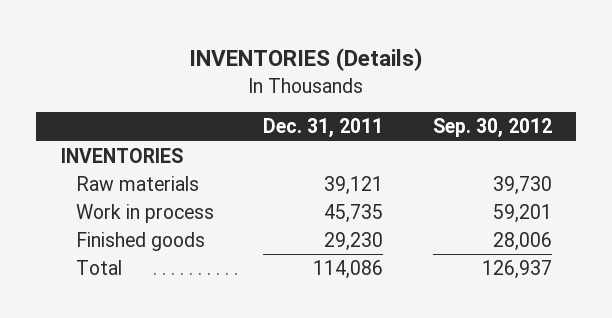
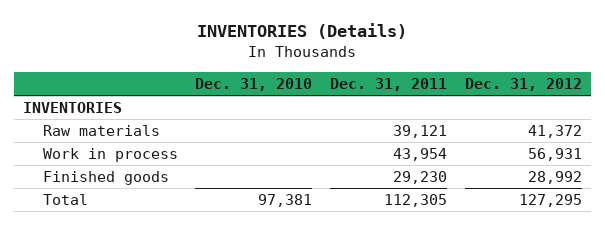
[432,118,552,139] Sep. 30, 2012 -> none
none -> [195,78,313,92] Dec. 31, 2010
none -> [465,78,583,92] Dec. 31, 2012
[324,204,384,224] 45,735 -> [393,148,448,162] 43,954
[313,260,384,280] 114,086 -> [384,194,448,208] 112,305

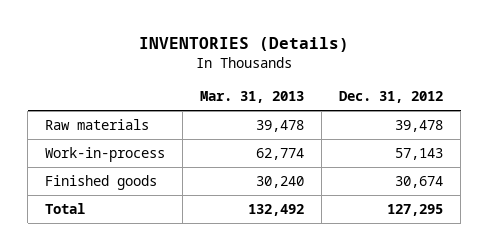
[195,78,313,92] Dec. 31, 2010 -> none
[330,78,448,92] Dec. 31, 2011 -> none
none -> [200,91,305,104] Mar. 31, 2013
[22,102,122,114] INVENTORIES -> none
[528,125,583,139] 41,372 -> [395,119,444,132] 39,478
[42,148,178,163] Work in process -> [45,146,166,162] Work-in-process
[528,148,583,162] 56,931 -> [395,147,444,160] 57,143
[528,171,583,185] 28,992 -> [395,175,444,188] 30,674

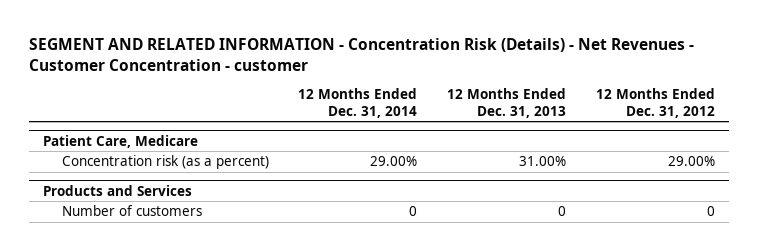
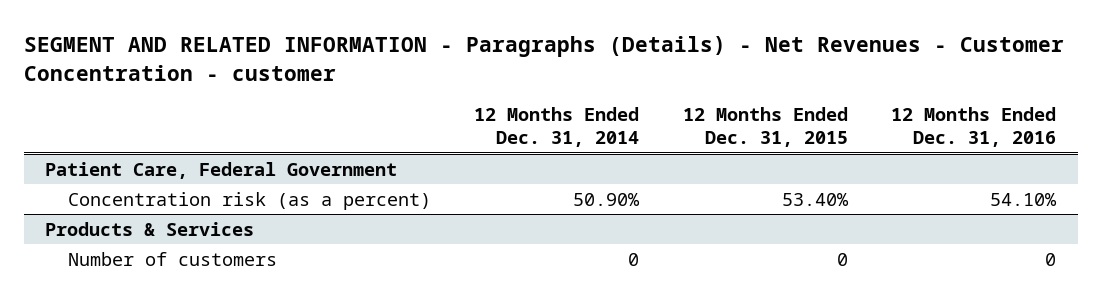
[28,37,694,71] SEGMENT AND RELATED INFORMATION - Concentration Risk (Details) - Net Revenues - Customer Concentration - customer -> [23,36,1064,81] SEGMENT AND RELATED INFORMATION - Paragraphs (Details) - Net Revenues - Customer Concentration - customer
[446,88,566,118] 12 Months Ended Dec. 31, 2013 -> none
[595,88,715,118] 12 Months Ended Dec. 31, 2012 -> none
none -> [682,106,848,148] 12 Months Ended Dec. 31, 2015
none -> [891,106,1057,148] 12 Months Ended Dec. 31, 2016
[43,134,199,148] Patient Care, Medicare -> none
none -> [45,161,398,179] Patient Care, Federal Government
[370,156,418,167] 29.00% -> [573,192,641,206] 50.90%
[43,184,193,196] Products and Services -> [45,221,255,236] Products & Services

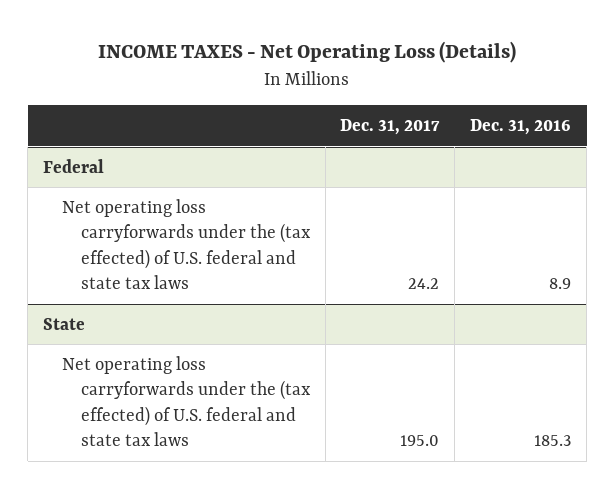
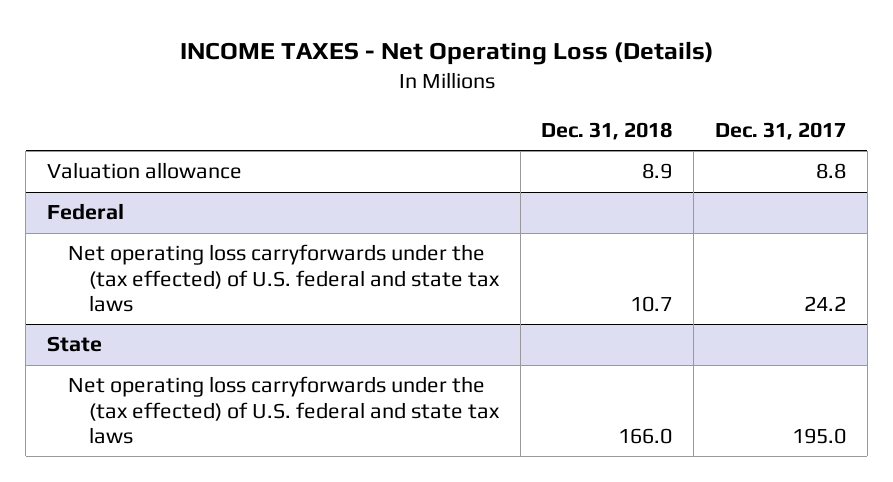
[470,118,572,135] Dec. 31, 2016 -> none
none -> [541,121,673,140] Dec. 31, 2018
none -> [47,162,243,180] Valuation allowance

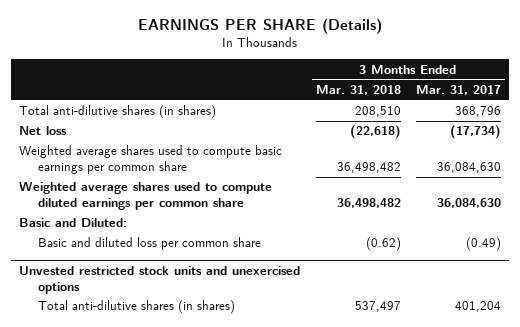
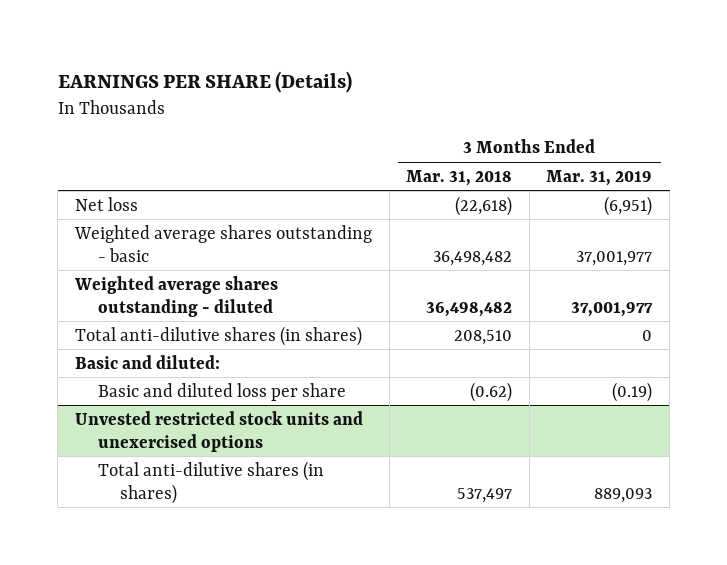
[416,85,502,96] Mar. 31, 2017 -> none
none -> [546,169,653,186] Mar. 31, 2019
[18,145,282,174] Weighted average shares used to compute basic earnings per common share -> [73,224,372,262] Weighted average shares outstanding - basic
[18,182,272,210] Weighted average shares used to compute diluted earnings per common share -> [73,275,278,317] Weighted average shares outstanding - diluted
[18,105,216,120] Total anti-dilutive shares (in shares) -> [74,325,362,346] Total anti-dilutive shares (in shares)
[18,218,127,228] Basic and Diluted: -> [74,354,220,369] Basic and diluted:
[38,237,262,251] Basic and diluted loss per common share -> [97,382,346,401] Basic and diluted loss per share

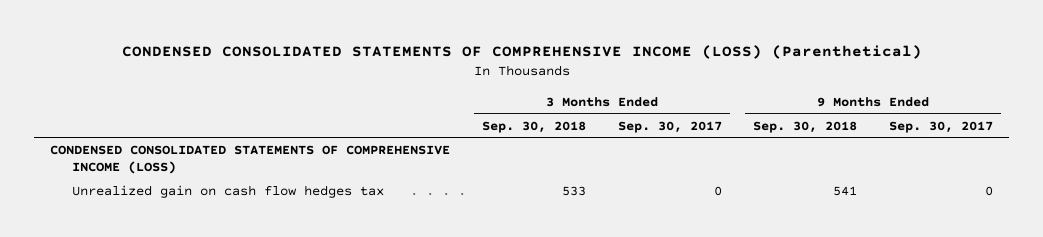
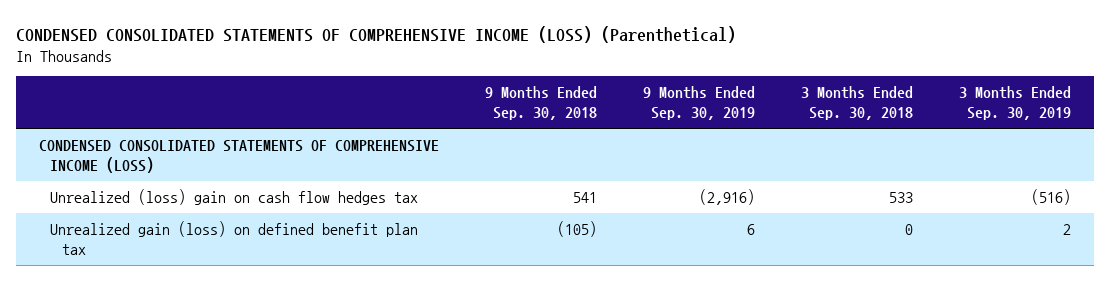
[617,120,722,133] Sep. 30, 2017 -> none
[889,120,994,133] Sep. 30, 2017 -> none
none -> [642,85,755,120] 9 Months Ended Sep. 30, 2019
none -> [959,85,1072,120] 3 Months Ended Sep. 30, 2019
[71,185,384,199] Unrealized gain on cash flow hedges tax -> [50,188,419,205] Unrealized (loss) gain on cash flow hedges tax
none -> [50,220,419,255] Unrealized gain (loss) on defined benefit plan tax

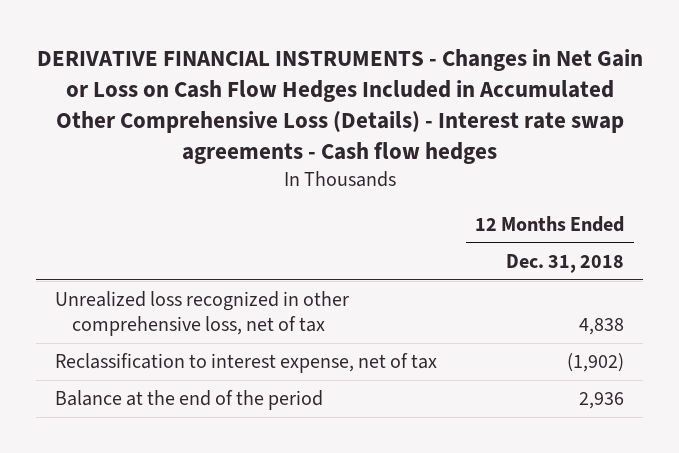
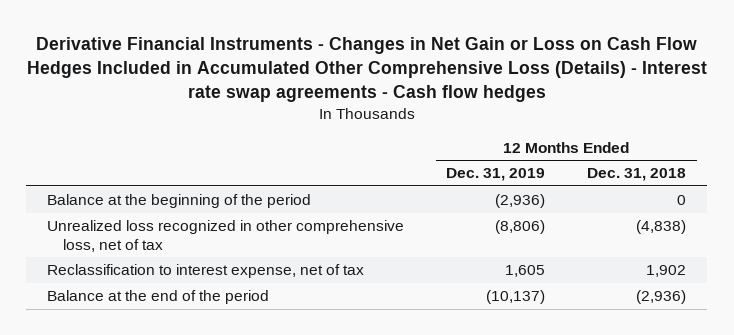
[36,49,643,165] DERIVATIVE FINANCIAL INSTRUMENTS - Changes in Net Gain or Loss on Cash Flow Hedges Included in Accumulated Other Comprehensive Loss (Details) - Interest rate swap agreements - Cash flow hedges -> [26,37,707,103] Derivative Financial Instruments - Changes in Net Gain or Loss on Cash Flow Hedges Included in Accumulated Other Comprehensive Loss (Details) - Interest rate swap agreements - Cash flow hedges
none -> [446,168,546,182] Dec. 31, 2019
none -> [47,194,312,209] Balance at the beginning of the period
[579,318,625,336] 4,838 -> [636,220,687,235] (4,838)
[567,353,625,373] (1,902) -> [646,265,687,278] 1,902
[579,392,625,410] 2,936 -> [636,290,687,305] (2,936)

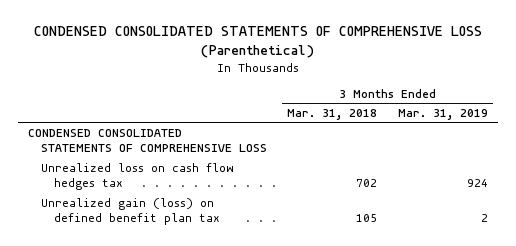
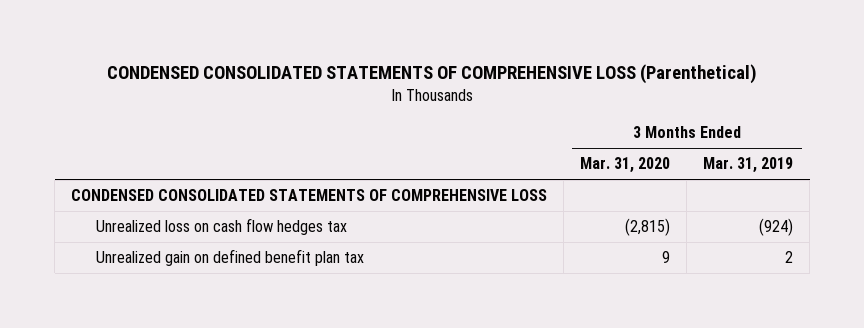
[287,109,378,121] Mar. 31, 2018 -> none
none -> [580,157,671,174] Mar. 31, 2020
[467,179,489,188] 924 -> [759,218,794,237] (924)
[40,197,220,226] Unrealized gain (loss) on defined benefit plan tax -> [96,249,365,267] Unrealized gain on defined benefit plan tax

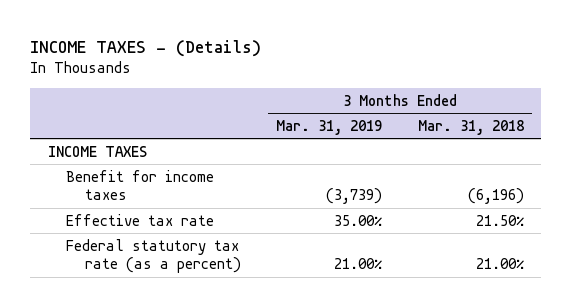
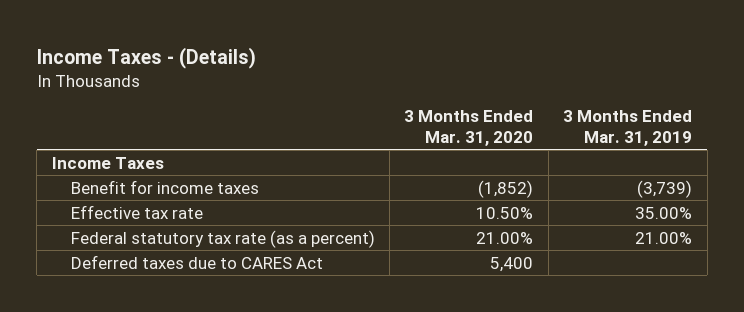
[30,40,262,58] INCOME TAXES - (Details) -> [36,46,256,69] Income Taxes - (Details)
[417,119,524,135] Mar. 31, 2018 -> none
none -> [404,110,534,146] 3 Months Ended Mar. 31, 2020
[47,145,147,157] INCOME TAXES -> [51,156,164,169] Income Taxes
none -> [70,254,323,269] Deferred taxes due to CARES Act

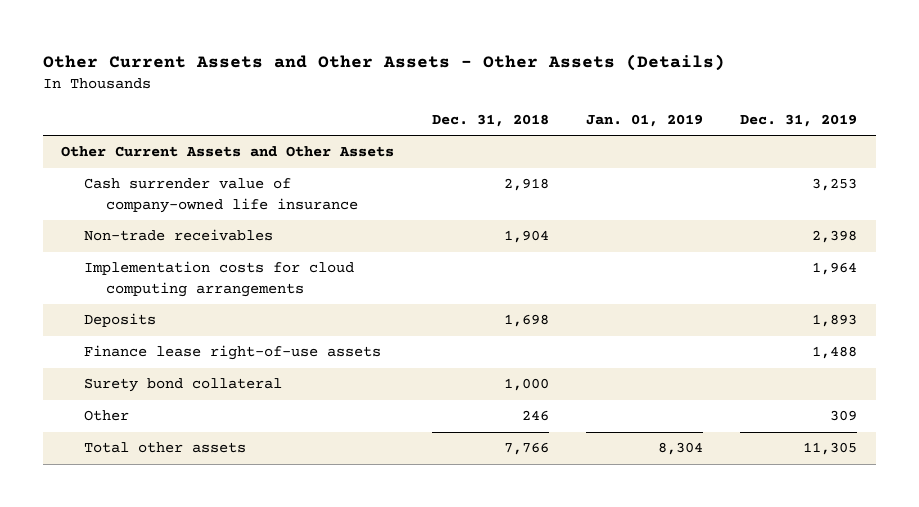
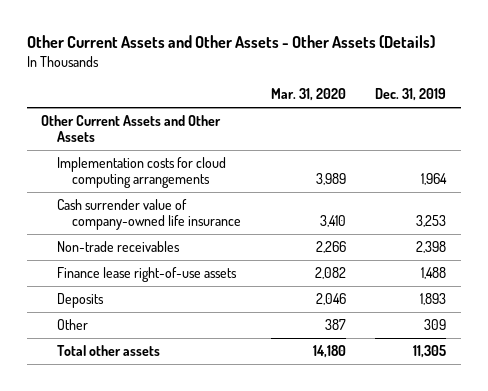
[431,113,549,127] Dec. 31, 2018 -> none
[585,113,703,127] Jan. 01, 2019 -> none
none -> [270,88,346,102] Mar. 31, 2020
[83,261,354,297] Implementation costs for cloud computing arrangements -> [56,157,226,189] Implementation costs for cloud computing arrangements
[83,378,282,393] Surety bond collateral -> none
[83,313,156,328] Deposits -> [56,293,104,309] Deposits

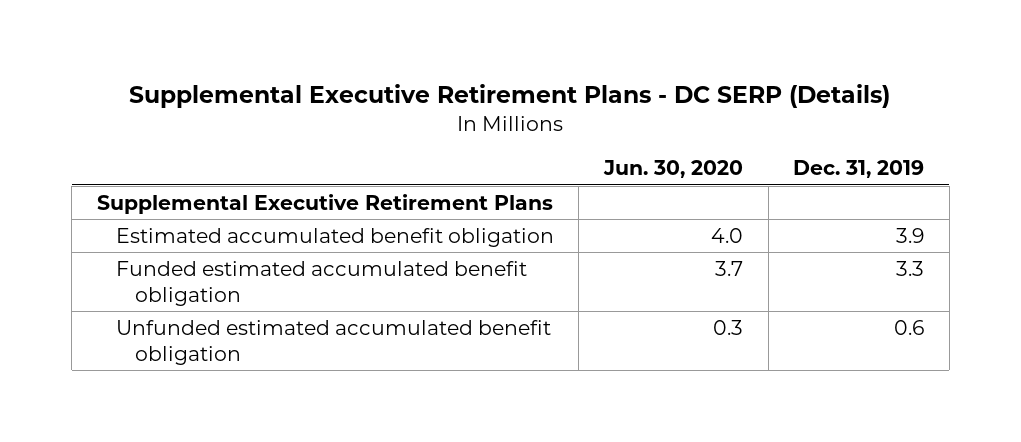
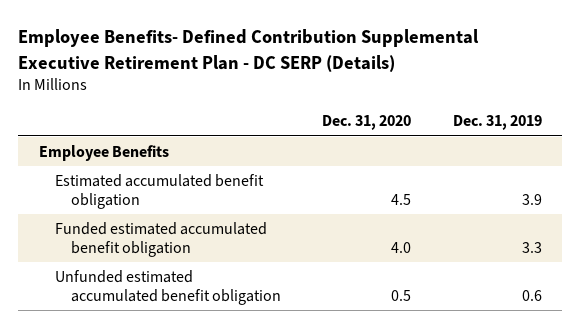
[129,84,891,109] Supplemental Executive Retirement Plans - DC SERP (Details) -> [18,29,480,72] Employee Benefits- Defined Contribution Supplemental Executive Retirement Plan - DC SERP (Details)
[602,160,743,179] Jun. 30, 2020 -> none
none -> [322,115,412,131] Dec. 31, 2020
[96,193,553,214] Supplemental Executive Retirement Plans -> [38,144,169,161] Employee Benefits

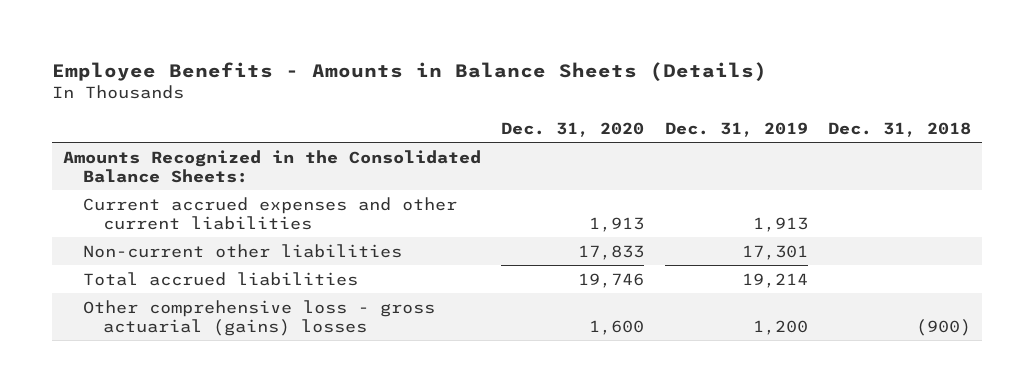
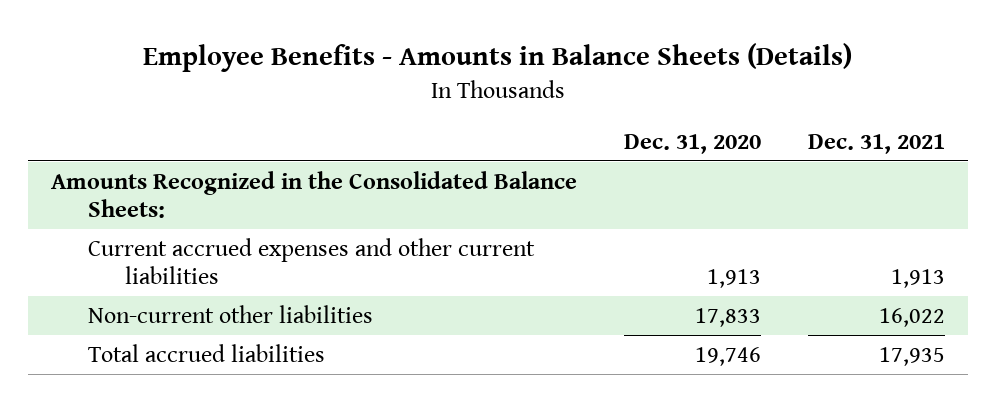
[664,121,808,137] Dec. 31, 2019 -> none
[828,121,972,137] Dec. 31, 2018 -> none
none -> [807,133,945,154] Dec. 31, 2021
[82,299,435,336] Other comprehensive loss - gross actuarial (gains) losses -> none

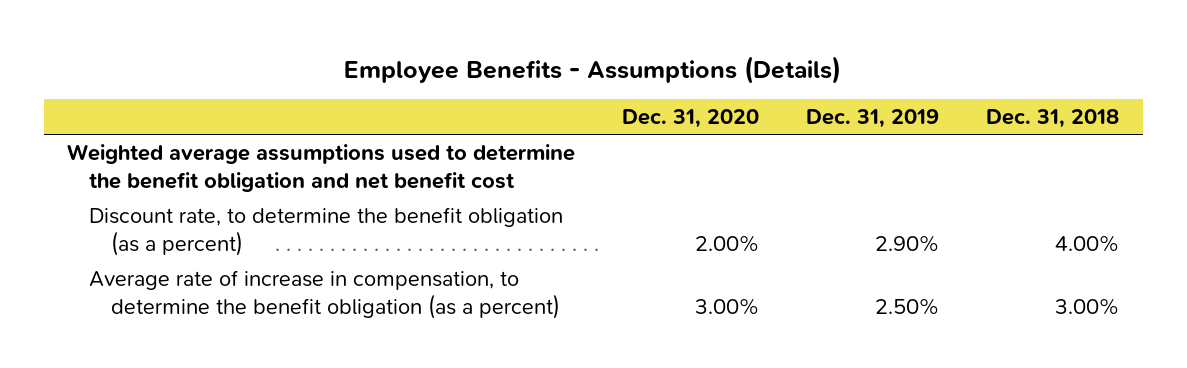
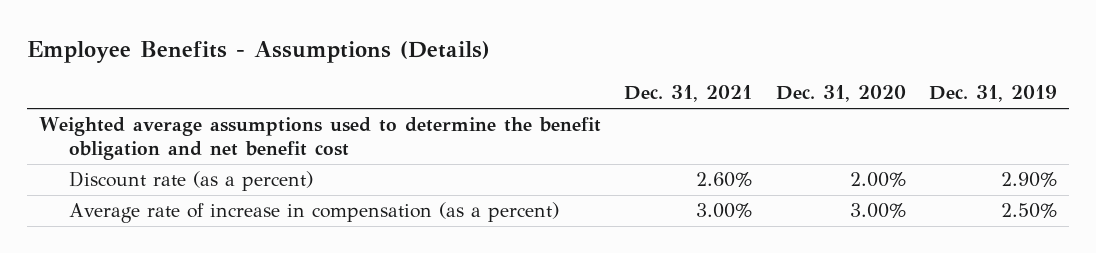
[986,109,1120,129] Dec. 31, 2018 -> none
none -> [624,85,753,103] Dec. 31, 2021
[89,206,564,256] Discount rate, to determine the benefit obligation (as a percent) -> [69,171,314,192] Discount rate (as a percent)
[89,269,560,319] Average rate of increase in compensation, to determine the benefit obligation (as a percent) -> [69,202,560,224] Average rate of increase in compensation (as a percent)

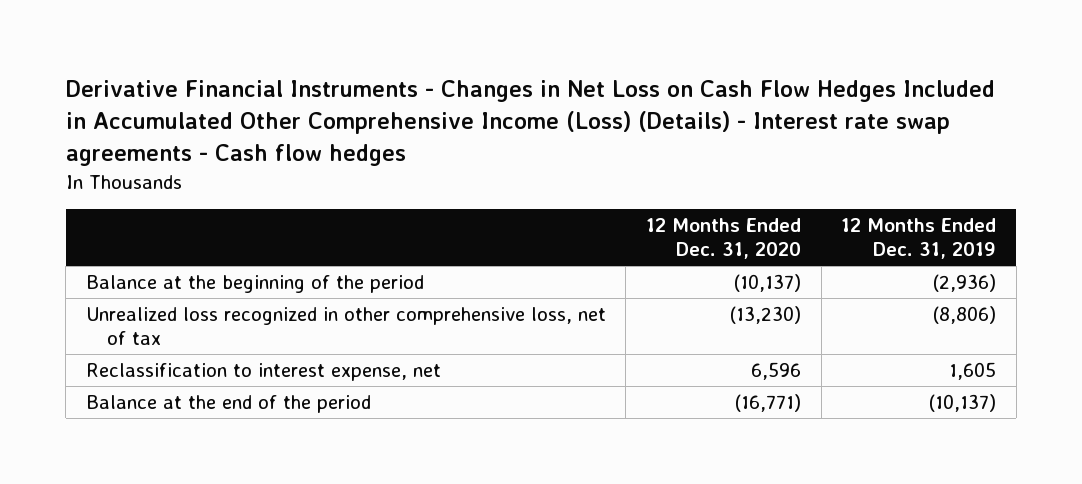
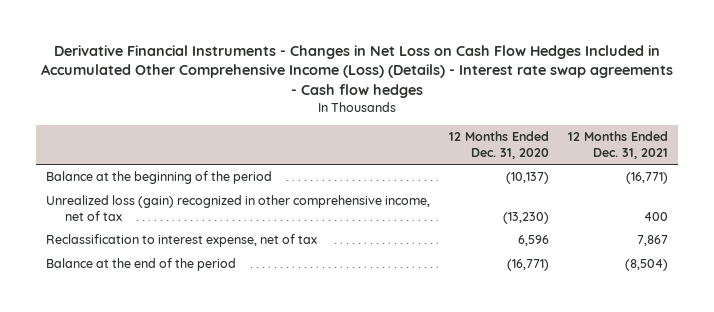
[841,218,997,260] 12 Months Ended Dec. 31, 2019 -> none
none -> [567,131,668,159] 12 Months Ended Dec. 31, 2021
[85,307,606,346] Unrealized loss recognized in other comprehensive loss, net of tax -> [45,195,430,221] Unrealized loss (gain) recognized in other comprehensive income, net of tax
[85,363,441,382] Reclassification to interest expense, net -> [45,234,317,248] Reclassification to interest expense, net of tax

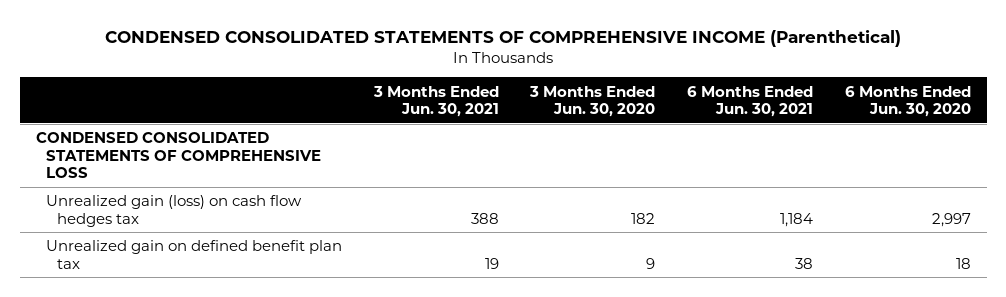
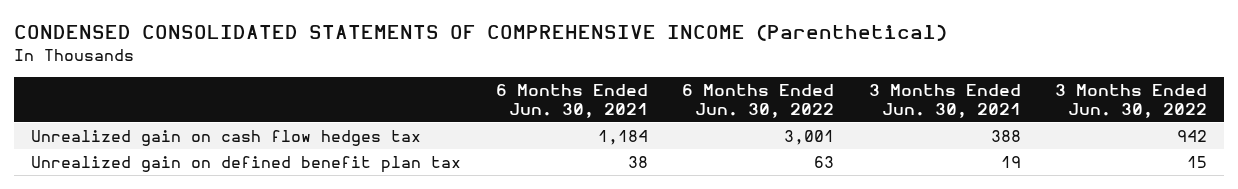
[529,85,656,118] 3 Months Ended Jun. 30, 2020 -> none
[844,85,971,118] 6 Months Ended Jun. 30, 2020 -> none
none -> [682,83,835,118] 6 Months Ended Jun. 30, 2022
none -> [1054,83,1207,118] 3 Months Ended Jun. 30, 2022
[35,132,322,178] CONDENSED CONSOLIDATED STATEMENTS OF COMPREHENSIVE LOSS -> none
[46,195,303,227] Unrealized gain (loss) on cash flow hedges tax -> [31,130,422,147] Unrealized gain on cash flow hedges tax

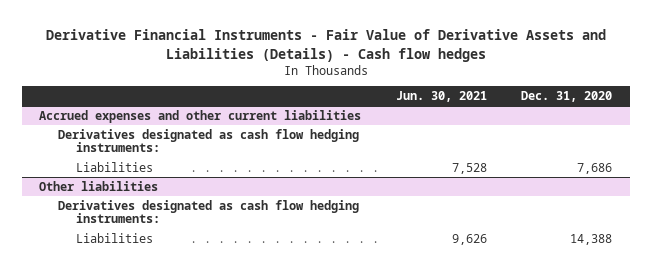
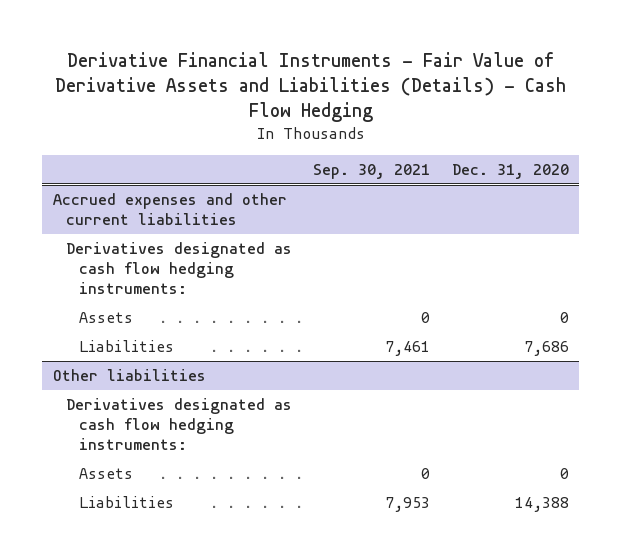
[45,29,606,62] Derivative Financial Instruments - Fair Value of Derivative Assets and Liabilities (Details) - Cash flow hedges -> [54,52,566,123] Derivative Financial Instruments - Fair Value of Derivative Assets and Liabilities (Details) - Cash Flow Hedging
[395,90,487,102] Jun. 30, 2021 -> none
none -> [313,164,431,180] Sep. 30, 2021
none -> [79,311,134,323] Assets
none -> [79,467,134,479] Assets

